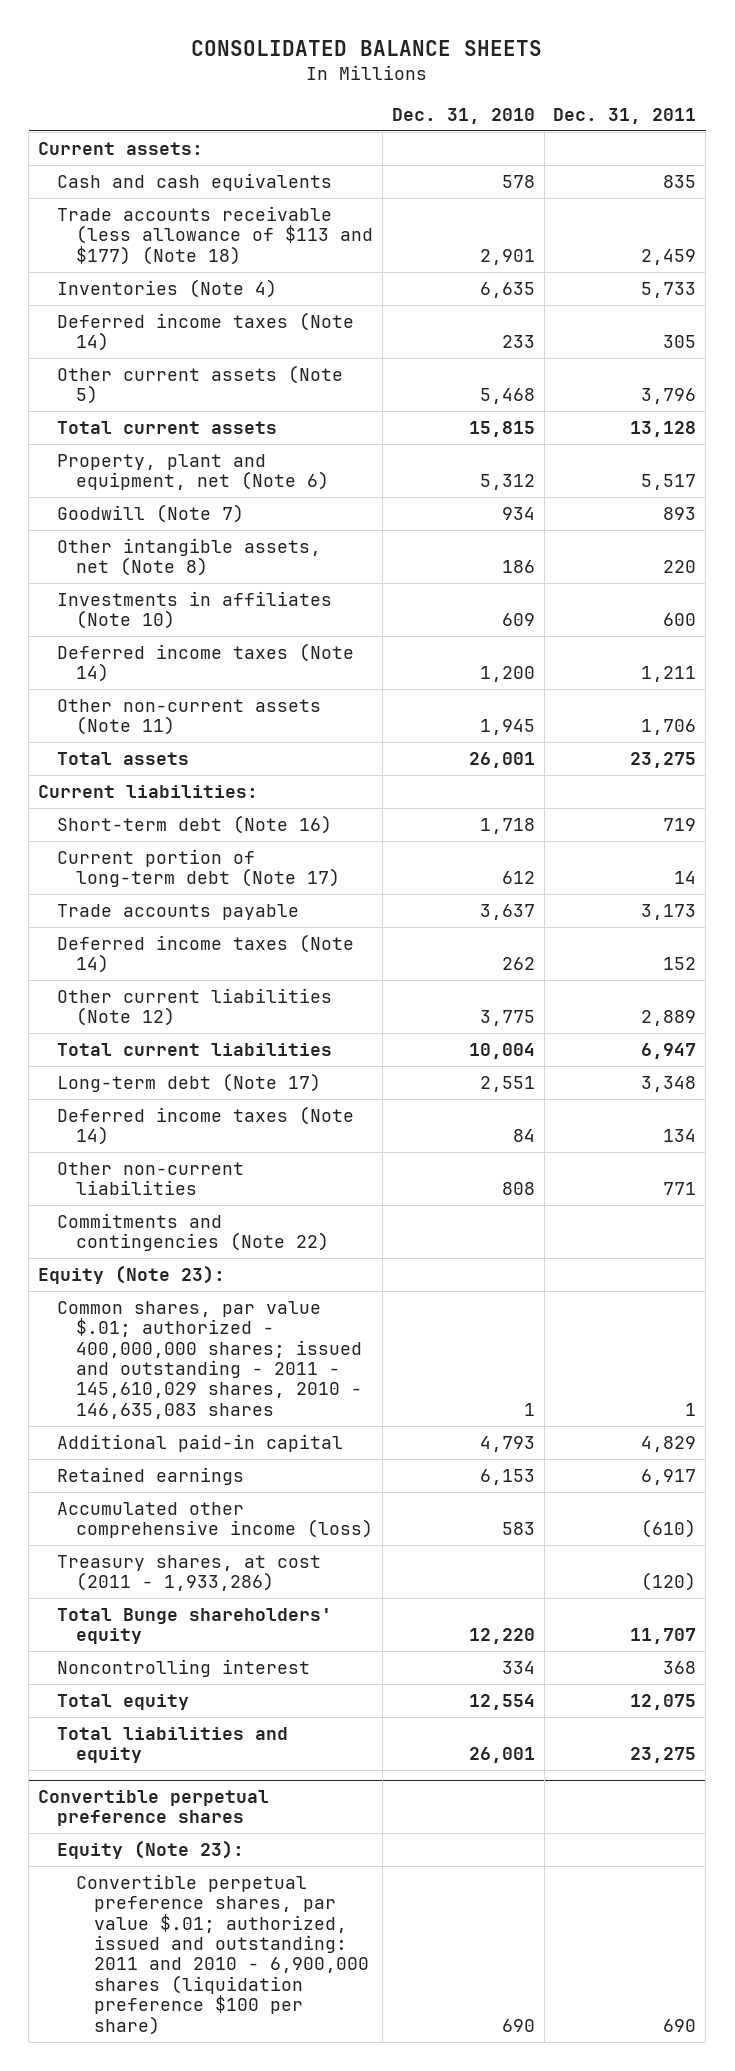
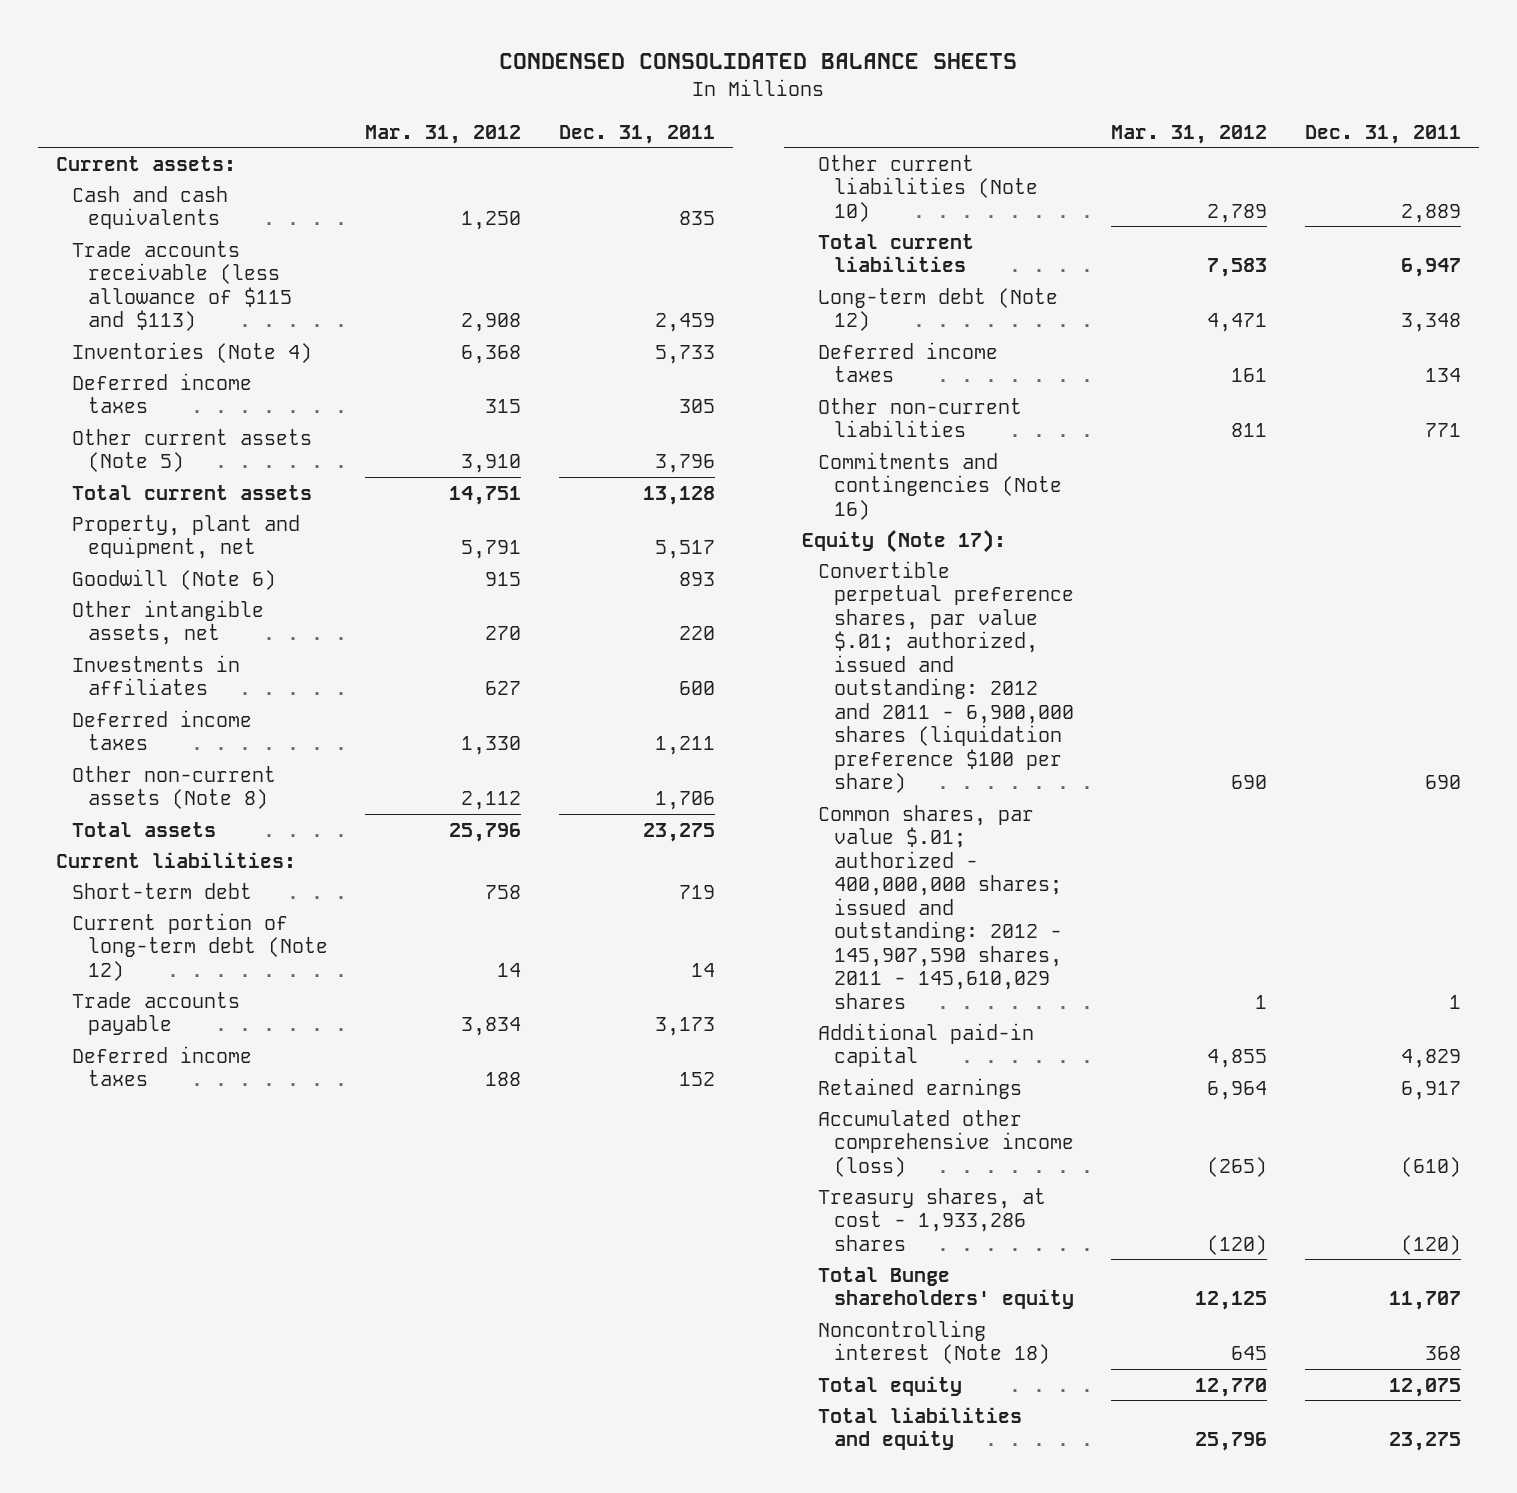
[191,40,543,57] CONSOLIDATED BALANCE SHEETS -> [499,52,1018,69] CONDENSED CONSOLIDATED BALANCE SHEETS
[391,107,535,124] Dec. 31, 2010 -> none
none -> [365,124,522,144] Mar. 31, 2012
[57,205,373,265] Trade accounts receivable (less allowance of $113 and $177) (Note 18) -> [72,240,293,332] Trade accounts receivable (less allowance of $115 and $113)
[57,311,355,352] Deferred income taxes (Note 14) -> [72,372,253,414] Deferred income taxes
[57,453,329,491] Property, plant and equipment, net (Note 6) -> [72,514,301,560] Property, plant and equipment, net
[57,503,245,523] Goodwill (Note 7) -> [72,568,277,590] Goodwill (Note 6)
[57,537,322,577] Other intangible assets, net (Note 8) -> [72,599,265,646] Other intangible assets, net
[57,590,333,630] Investments in affiliates (Note 10) -> [72,654,241,696] Investments in affiliates
[57,642,355,683] Deferred income taxes (Note 14) -> [72,709,253,751] Deferred income taxes
[57,698,322,736] Other non-current assets (Note 11) -> [72,765,277,810] Other non-current assets (Note 8)
[57,814,333,834] Short-term debt (Note 16) -> [72,882,253,899] Short-term debt
[57,848,340,888] Current portion of long-term debt (Note 17) -> [72,912,329,981] Current portion of long-term debt (Note 12)
[57,933,355,974] Deferred income taxes (Note 14) -> [72,1045,253,1087] Deferred income taxes
[57,987,333,1027] Other current liabilities (Note 12) -> [818,154,1039,222] Other current liabilities (Note 10)
[57,1072,322,1092] Long-term debt (Note 17) -> [818,287,1059,332] Long-term debt (Note 12)
[57,1105,355,1146] Deferred income taxes (Note 14) -> [818,341,999,383] Deferred income taxes
[57,1212,329,1252] Commitments and contingencies (Note 22) -> [818,451,1063,520] Commitments and contingencies (Note 16)
[38,1264,226,1284] Equity (Note 23): -> [802,528,1007,553] Equity (Note 17):
none -> [818,560,1075,794] Convertible perpetual preference shares, par value $.01; authorized, issued and outstanding: 2012 and 2011 - 6,900,000 shares (liquidation preference $100 per share)
[57,1300,362,1419] Common shares, par value $.01; authorized - 400,000,000 shares; issued and outstanding - 2011 - 145,610,029 shares, 2010 - 146,635,083 shares -> [818,804,1063,1009] Common shares, par value $.01; authorized - 400,000,000 shares; issued and outstanding: 2012 - 145,907,590 shares, 2011 - 145,610,029 shares
[57,1554,322,1592] Treasury shares, at cost (2011 - 1,933,286) -> [818,1187,1047,1251] Treasury shares, at cost - 1,933,286 shares
[57,1658,311,1677] Noncontrolling interest -> [818,1319,1051,1365] Noncontrolling interest (Note 18)
[38,1790,270,1827] Convertible perpetual preference shares -> none
[57,1839,245,1859] Equity (Note 23): -> none
[75,1873,370,2035] Convertible perpetual preference shares, par value $.01; authorized, issued and outstanding: 2011 and 2010 - 6,900,000 shares (liquidation preference $100 per share) -> none

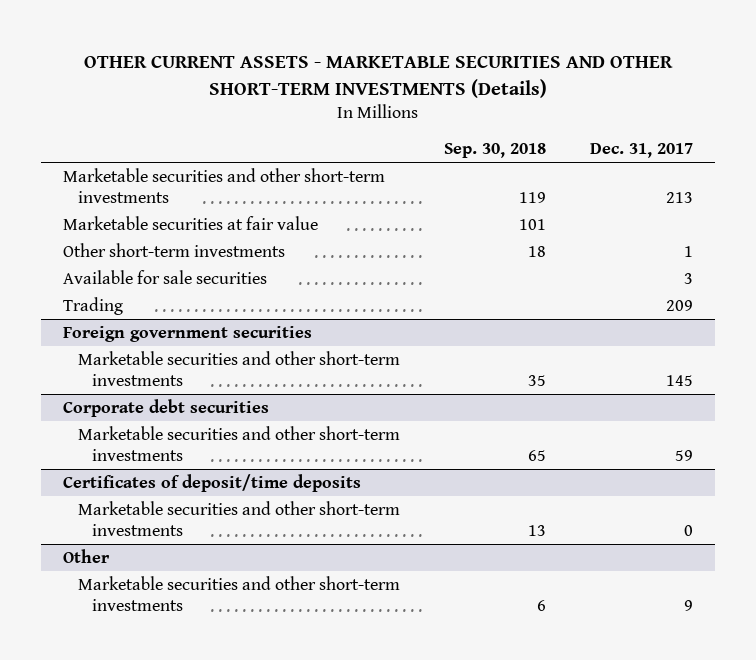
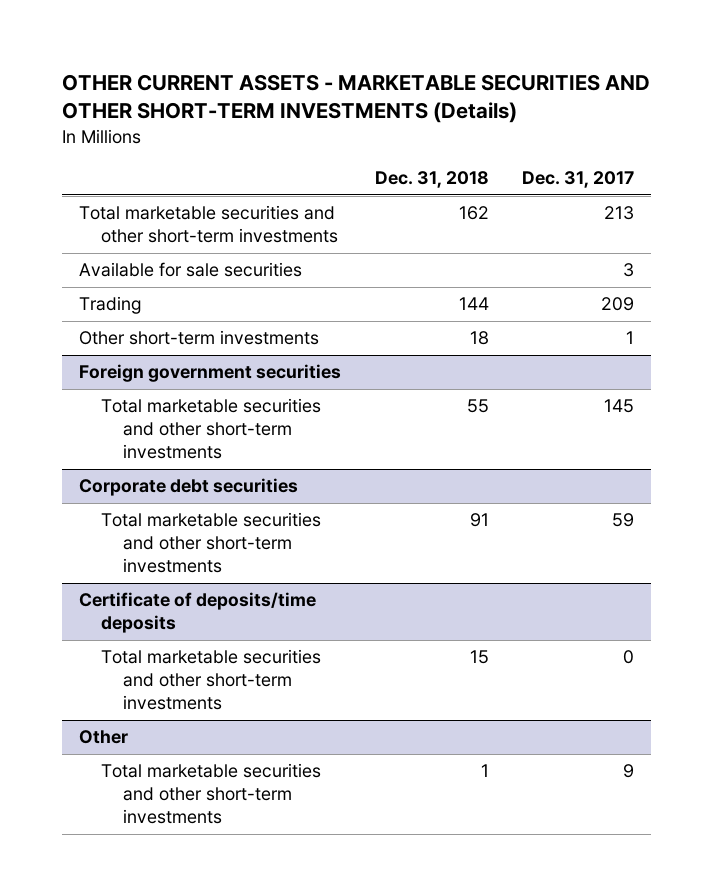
[443,143,546,159] Sep. 30, 2018 -> none
none -> [374,171,489,189] Dec. 31, 2018
[63,215,319,230] Marketable securities at fair value -> none
[63,167,386,204] Marketable securities and other short-term investments -> [79,205,339,244] Total marketable securities and other short-term investments
[63,242,286,257] Other short-term investments -> [79,330,320,346] Other short-term investments
[77,350,400,387] Marketable securities and other short-term investments -> [101,398,322,460] Total marketable securities and other short-term investments
[77,425,400,462] Marketable securities and other short-term investments -> [101,512,322,574] Total marketable securities and other short-term investments
[63,473,362,492] Certificates of deposit/time deposits -> [79,592,317,634] Certificate of deposits/time deposits
[77,500,400,537] Marketable securities and other short-term investments -> [101,649,322,711] Total marketable securities and other short-term investments
[77,575,400,612] Marketable securities and other short-term investments -> [101,763,322,825] Total marketable securities and other short-term investments

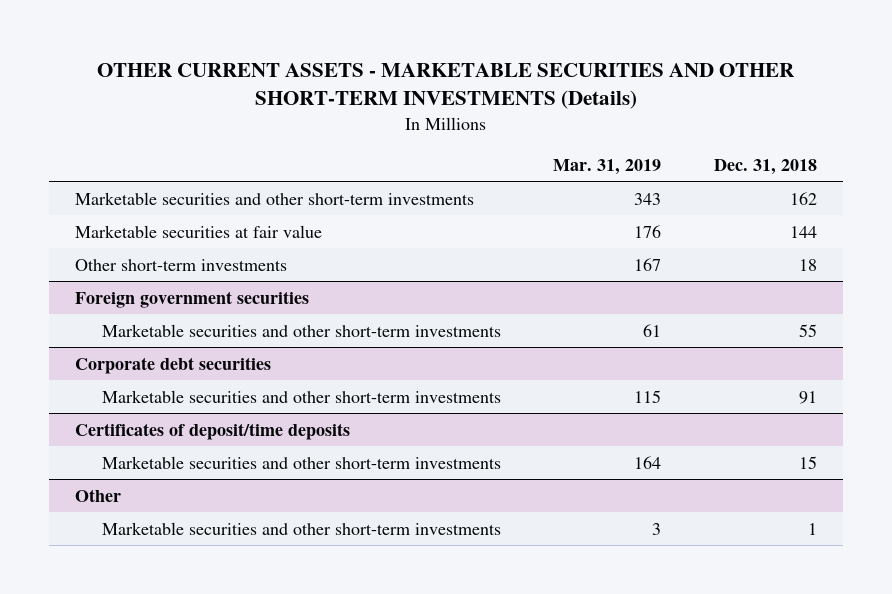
[522,171,635,189] Dec. 31, 2017 -> none
none -> [553,158,662,175] Mar. 31, 2019
[79,262,303,278] Available for sale securities -> none
[79,205,339,244] Total marketable securities and other short-term investments -> [74,191,474,205] Marketable securities and other short-term investments
[79,296,142,315] Trading -> [74,224,322,238] Marketable securities at fair value
[101,398,322,460] Total marketable securities and other short-term investments -> [101,323,501,337] Marketable securities and other short-term investments
[101,512,322,574] Total marketable securities and other short-term investments -> [101,389,501,403] Marketable securities and other short-term investments
[79,592,317,634] Certificate of deposits/time deposits -> [74,422,350,440] Certificates of deposit/time deposits
[101,649,322,711] Total marketable securities and other short-term investments -> [101,455,501,469] Marketable securities and other short-term investments
[101,763,322,825] Total marketable securities and other short-term investments -> [101,521,501,535] Marketable securities and other short-term investments

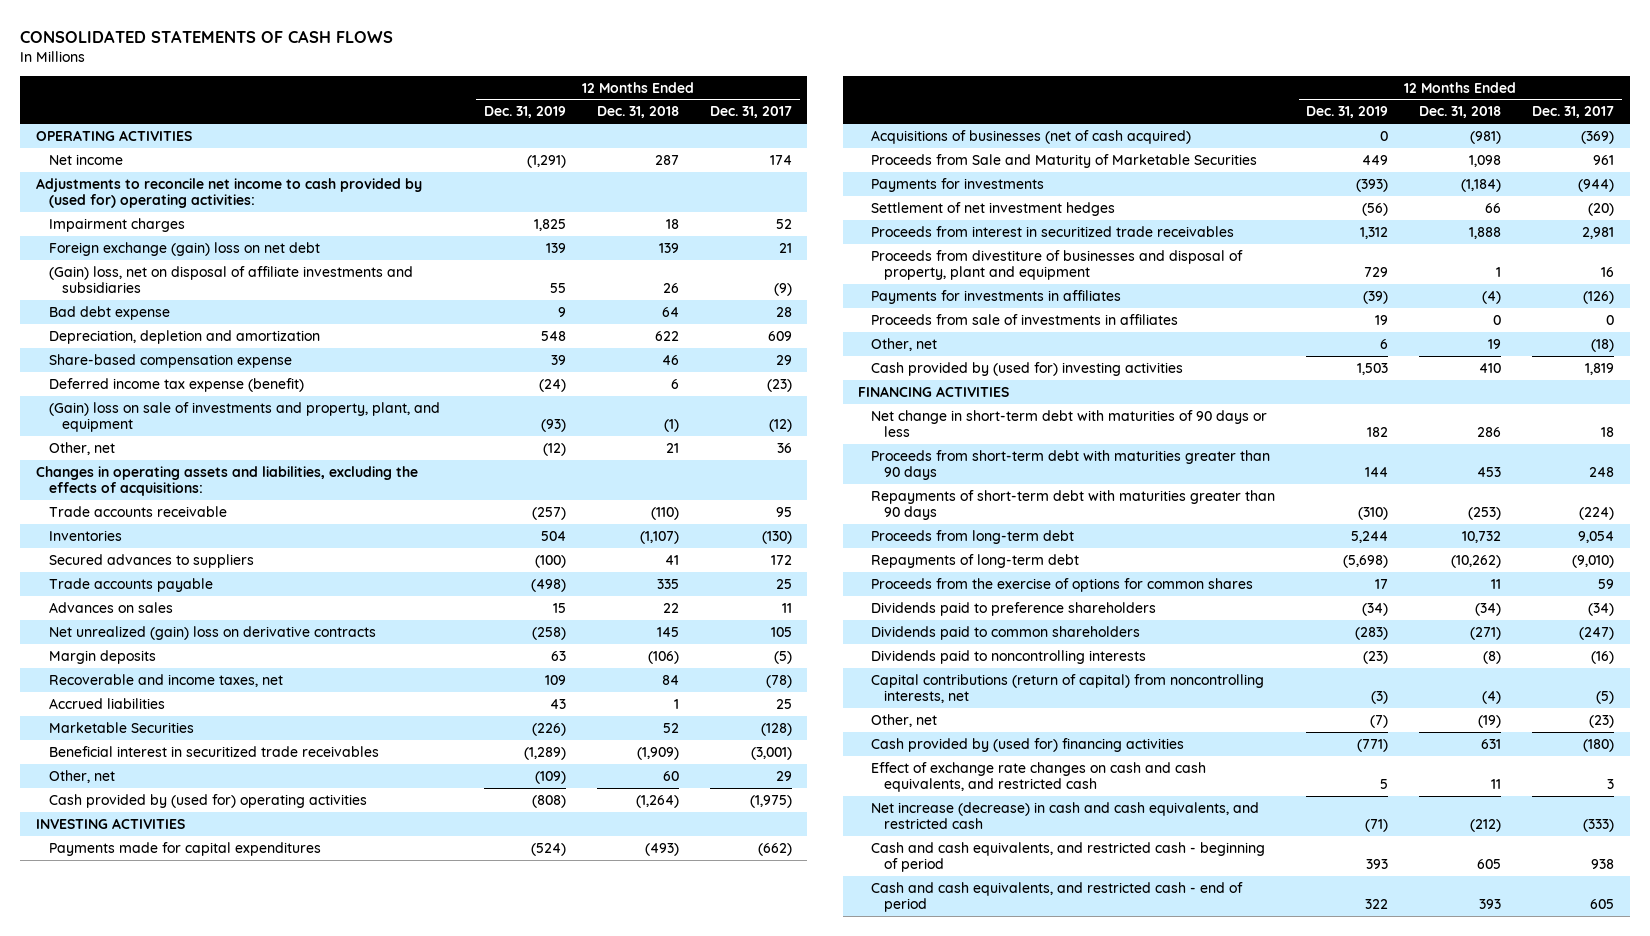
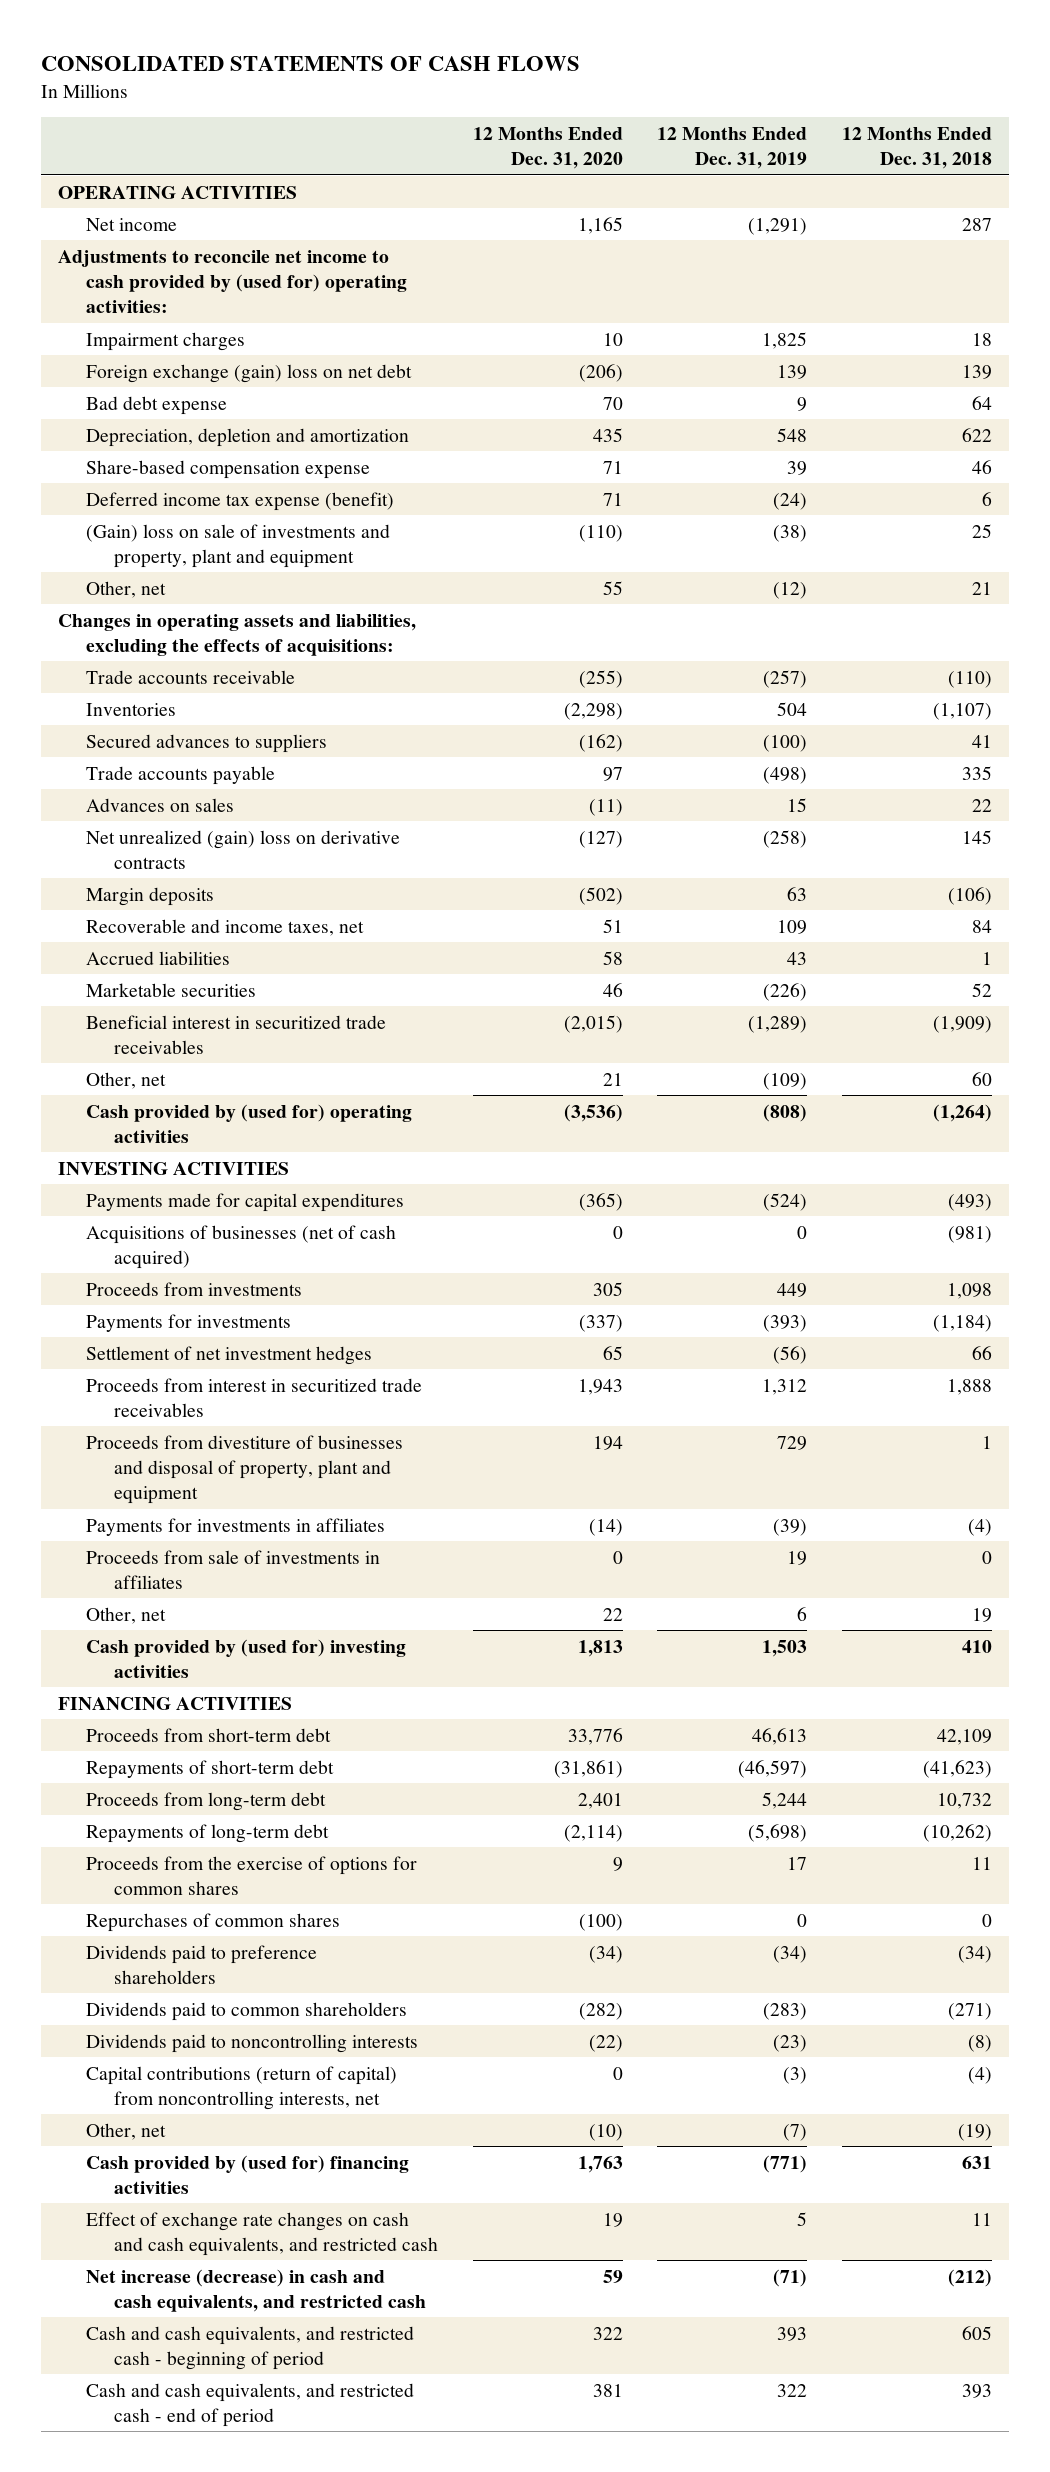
[709,106,792,119] Dec. 31, 2017 -> none
none -> [472,126,623,170] 12 Months Ended Dec. 31, 2020
[48,265,413,294] (Gain) loss, net on disposal of affiliate investments and subsidiaries -> none
[48,401,440,433] (Gain) loss on sale of investments and property, plant, and equipment -> [86,523,391,568] (Gain) loss on sale of investments and property, plant and equipment
[540,419,566,433] (93) -> [773,524,808,542] (38)
[663,419,679,433] (1) -> [971,523,992,538] 25
[48,721,194,733] Marketable Securities -> [86,982,257,997] Marketable securities
[871,153,1258,168] Proceeds from Sale and Maturity of Marketable Securities -> [86,1281,303,1296] Proceeds from investments
[871,409,1268,438] Net change in short-term debt with maturities of 90 days or less -> none
[871,449,1271,481] Proceeds from short-term debt with maturities greater than 90 days -> [86,1727,332,1742] Proceeds from short-term debt
[1365,467,1389,478] 144 -> [752,1727,808,1745] 46,613
[1477,467,1502,478] 453 -> [936,1728,992,1745] 42,109
[871,489,1276,521] Repayments of short-term debt with maturities greater than 90 days -> [86,1759,335,1779] Repayments of short-term debt
[1358,507,1389,521] (310) -> [738,1759,808,1778] (46,597)
[1468,507,1502,521] (253) -> [922,1759,992,1778] (41,623)
none -> [86,1912,341,1932] Repurchases of common shares

